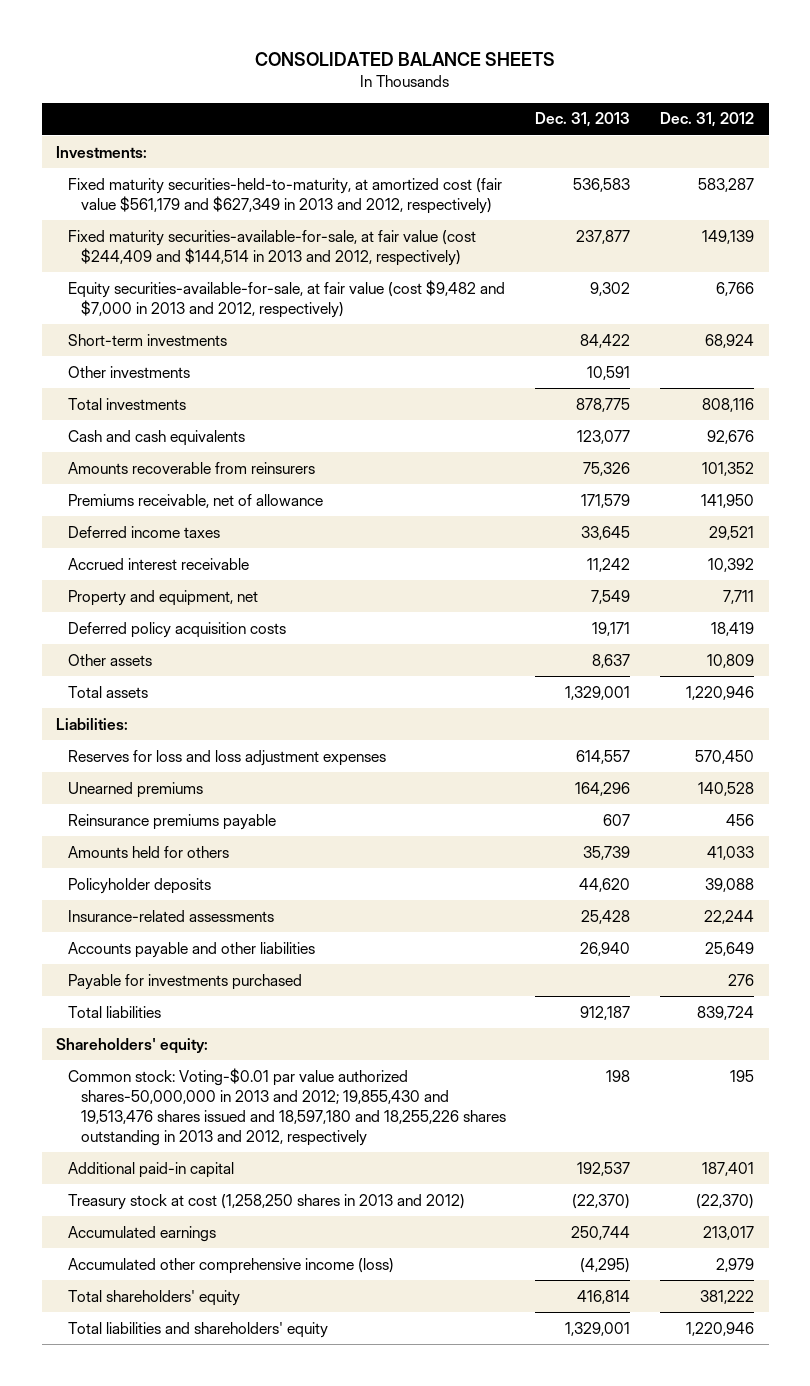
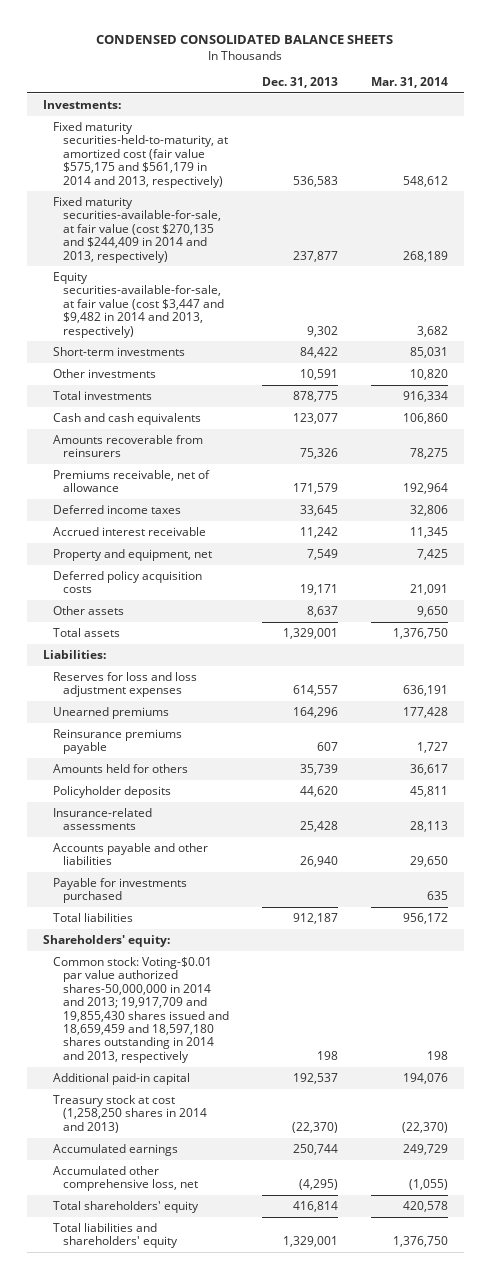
[255,51,556,66] CONSOLIDATED BALANCE SHEETS -> [96,35,394,45] CONDENSED CONSOLIDATED BALANCE SHEETS
[660,112,755,128] Dec. 31, 2012 -> none
none -> [370,76,448,88] Mar. 31, 2014
[68,177,503,214] Fixed maturity securities-held-to-maturity, at amortized cost (fair value $561,179 and $627,349 in 2013 and 2012, respectively) -> [52,122,229,188] Fixed maturity securities-held-to-maturity, at amortized cost (fair value $575,175 and $561,179 in 2014 and 2013, respectively)
[68,229,477,266] Fixed maturity securities-available-for-sale, at fair value (cost $244,409 and $144,514 in 2013 and 2012, respectively) -> [52,197,222,263] Fixed maturity securities-available-for-sale, at fair value (cost $270,135 and $244,409 in 2014 and 2013, respectively)
[68,279,506,318] Equity securities-available-for-sale, at fair value (cost $9,482 and $7,000 in 2013 and 2012, respectively) -> [52,272,225,338] Equity securities-available-for-sale, at fair value (cost $3,447 and $9,482 in 2014 and 2013, respectively)
[68,1067,506,1147] Common stock: Voting-$0.01 par value authorized shares-50,000,000 in 2013 and 2012; 19,855,430 and 19,513,476 shares issued and 18,597,180 and 18,255,226 shares outstanding in 2013 and 2012, respectively -> [52,957,230,1063] Common stock: Voting-$0.01 par value authorized shares-50,000,000 in 2014 and 2013; 19,917,709 and 19,855,430 shares issued and 18,659,459 and 18,597,180 shares outstanding in 2014 and 2013, respectively
[68,1193,466,1210] Treasury stock at cost (1,258,250 shares in 2013 and 2012) -> [52,1095,208,1133] Treasury stock at cost (1,258,250 shares in 2014 and 2013)
[68,1257,395,1274] Accumulated other comprehensive income (loss) -> [52,1166,199,1192] Accumulated other comprehensive loss, net

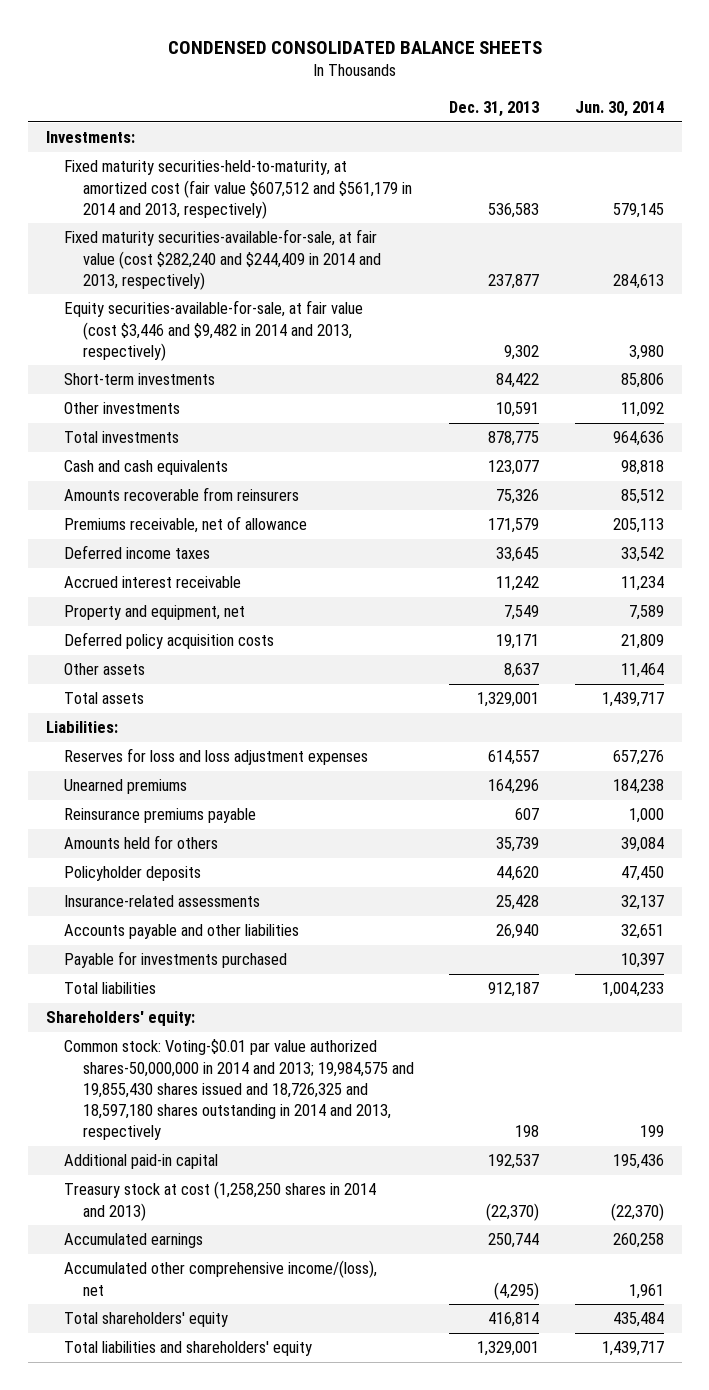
[370,76,448,88] Mar. 31, 2014 -> none
none -> [574,101,664,118] Jun. 30, 2014
[52,122,229,188] Fixed maturity securities-held-to-maturity, at amortized cost (fair value $575,175 and $561,179 in 2014 and 2013, respectively) -> [64,160,412,219] Fixed maturity securities-held-to-maturity, at amortized cost (fair value $607,512 and $561,179 in 2014 and 2013, respectively)
[52,197,222,263] Fixed maturity securities-available-for-sale, at fair value (cost $270,135 and $244,409 in 2014 and 2013, respectively) -> [64,229,381,290] Fixed maturity securities-available-for-sale, at fair value (cost $282,240 and $244,409 in 2014 and 2013, respectively)
[52,272,225,338] Equity securities-available-for-sale, at fair value (cost $3,447 and $9,482 in 2014 and 2013, respectively) -> [64,300,364,361] Equity securities-available-for-sale, at fair value (cost $3,446 and $9,482 in 2014 and 2013, respectively)
[52,957,230,1063] Common stock: Voting-$0.01 par value authorized shares-50,000,000 in 2014 and 2013; 19,917,709 and 19,855,430 shares issued and 18,659,459 and 18,597,180 shares outstanding in 2014 and 2013, respectively -> [64,1039,414,1141] Common stock: Voting-$0.01 par value authorized shares-50,000,000 in 2014 and 2013; 19,984,575 and 19,855,430 shares issued and 18,726,325 and 18,597,180 shares outstanding in 2014 and 2013, respectively
[52,1166,199,1192] Accumulated other comprehensive loss, net -> [64,1260,378,1296] Accumulated other comprehensive income/(loss), net

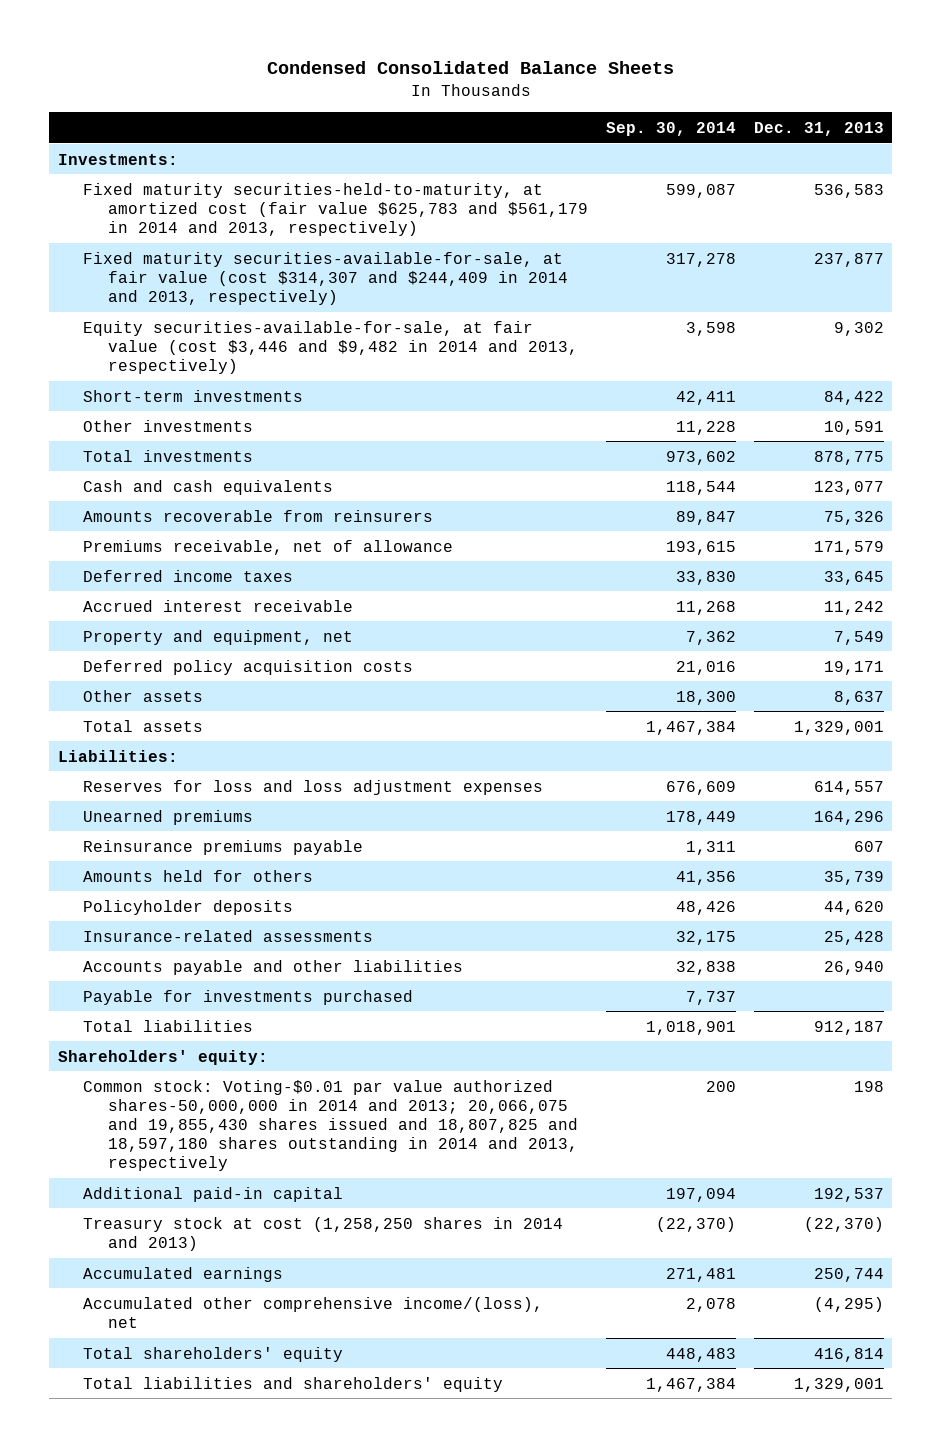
[167,40,542,54] CONDENSED CONSOLIDATED BALANCE SHEETS -> [266,61,674,75] Condensed Consolidated Balance Sheets
[574,101,664,118] Jun. 30, 2014 -> none
none -> [605,121,736,136] Sep. 30, 2014
[64,160,412,219] Fixed maturity securities-held-to-maturity, at amortized cost (fair value $607,512 and $561,179 in 2014 and 2013, respectively) -> [82,182,588,236] Fixed maturity securities-held-to-maturity, at amortized cost (fair value $625,783 and $561,179 in 2014 and 2013, respectively)
[64,229,381,290] Fixed maturity securities-available-for-sale, at fair value (cost $282,240 and $244,409 in 2014 and 2013, respectively) -> [82,251,568,305] Fixed maturity securities-available-for-sale, at fair value (cost $314,307 and $244,409 in 2014 and 2013, respectively)
[64,1039,414,1141] Common stock: Voting-$0.01 par value authorized shares-50,000,000 in 2014 and 2013; 19,984,575 and 19,855,430 shares issued and 18,726,325 and 18,597,180 shares outstanding in 2014 and 2013, respectively -> [82,1079,578,1172] Common stock: Voting-$0.01 par value authorized shares-50,000,000 in 2014 and 2013; 20,066,075 and 19,855,430 shares issued and 18,807,825 and 18,597,180 shares outstanding in 2014 and 2013, respectively

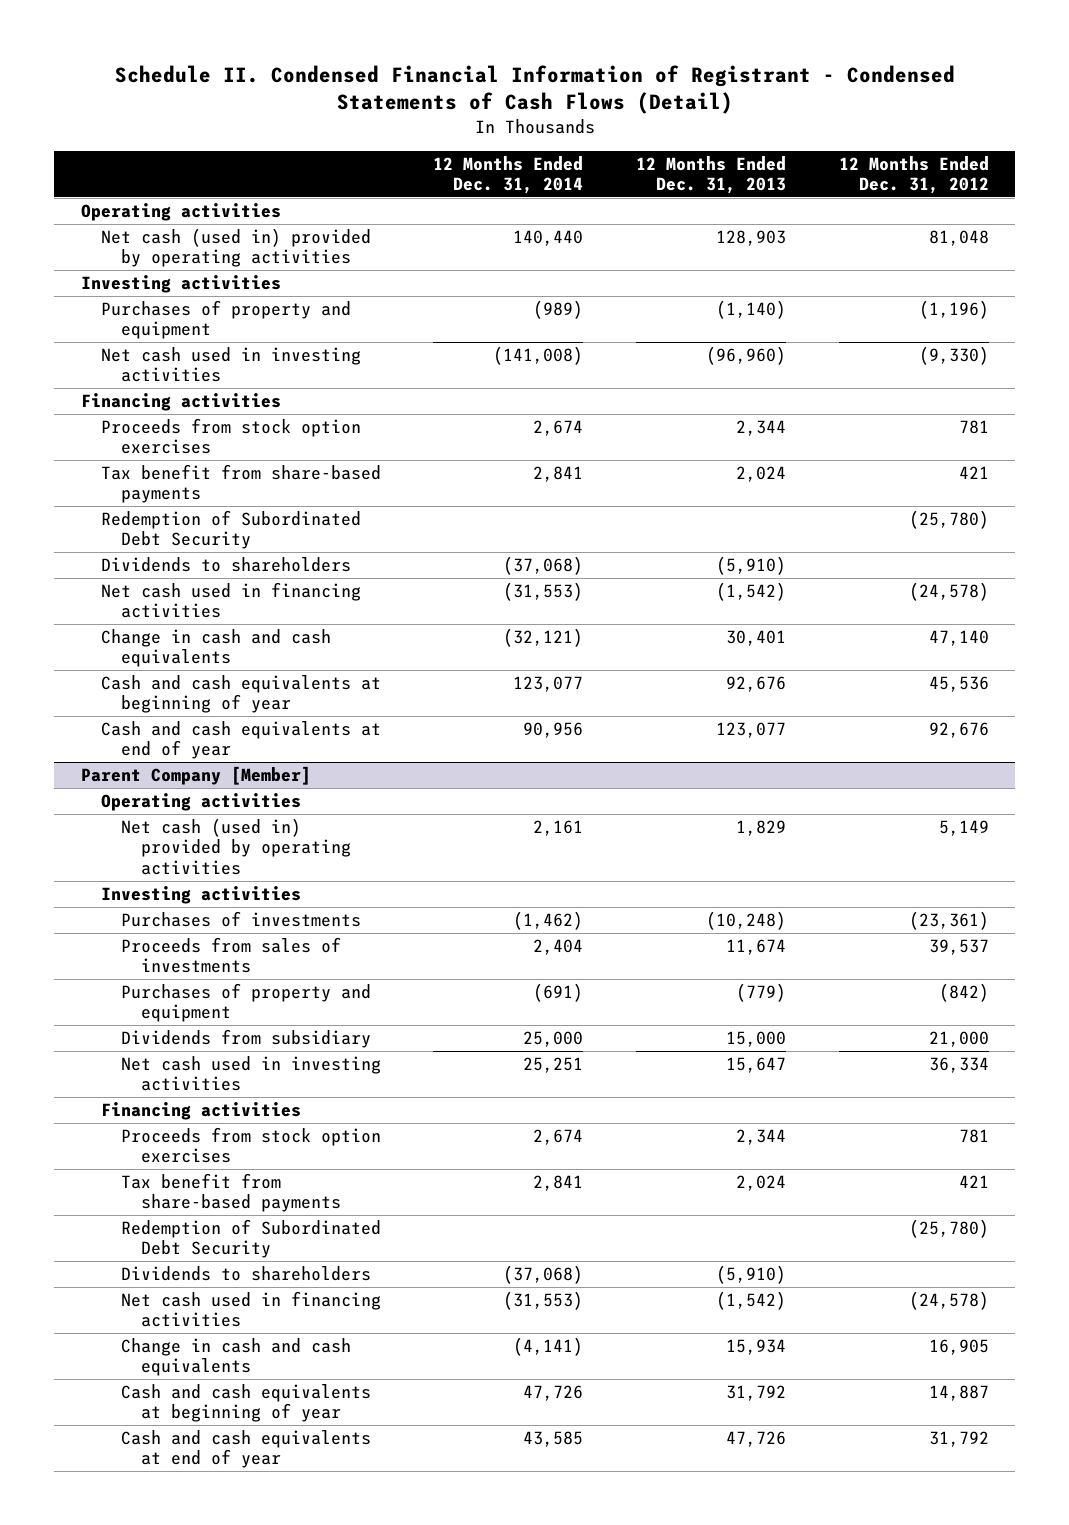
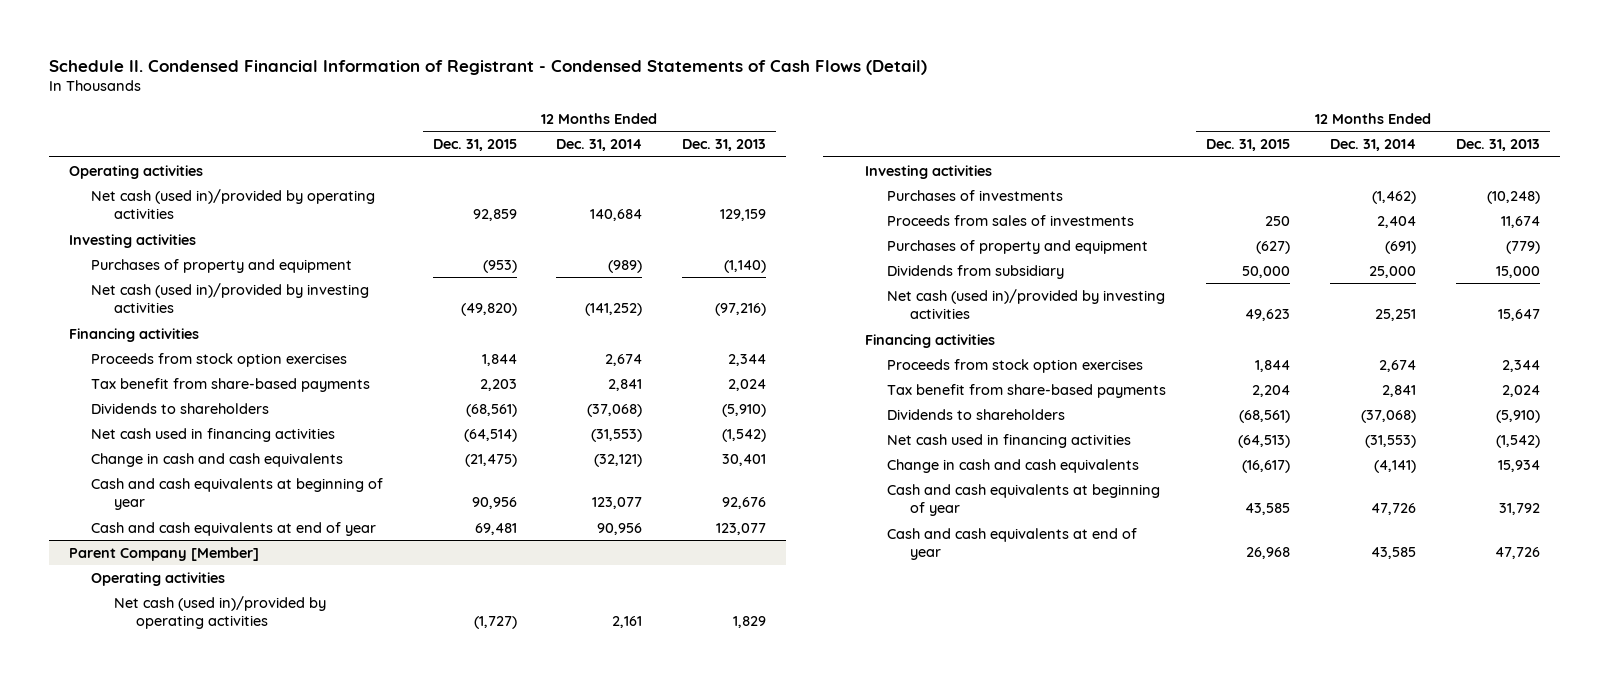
[838,155,989,194] 12 Months Ended Dec. 31, 2012 -> none
none -> [432,139,517,152] Dec. 31, 2015
[100,228,371,268] Net cash (used in) provided by operating activities -> [91,188,376,220] Net cash (used in)/provided by operating activities
[513,230,584,247] 140,440 -> [590,209,643,222] 140,684
[716,230,787,247] 128,903 -> [720,209,767,222] 129,159
[100,347,361,383] Net cash used in investing activities -> [91,282,370,314] Net cash (used in)/provided by investing activities
[493,346,584,366] (141,008) -> [585,303,643,317] (141,252)
[706,346,787,366] (96,960) -> [715,303,767,317] (97,216)
[100,510,361,550] Redemption of Subordinated Debt Security -> none
[120,818,351,875] Net cash (used in) provided by operating activities -> [113,595,326,630] Net cash (used in)/provided by operating activities
[120,1056,381,1092] Net cash used in investing activities -> [887,288,1166,320] Net cash (used in)/provided by investing activities
[120,1219,381,1259] Redemption of Subordinated Debt Security -> none

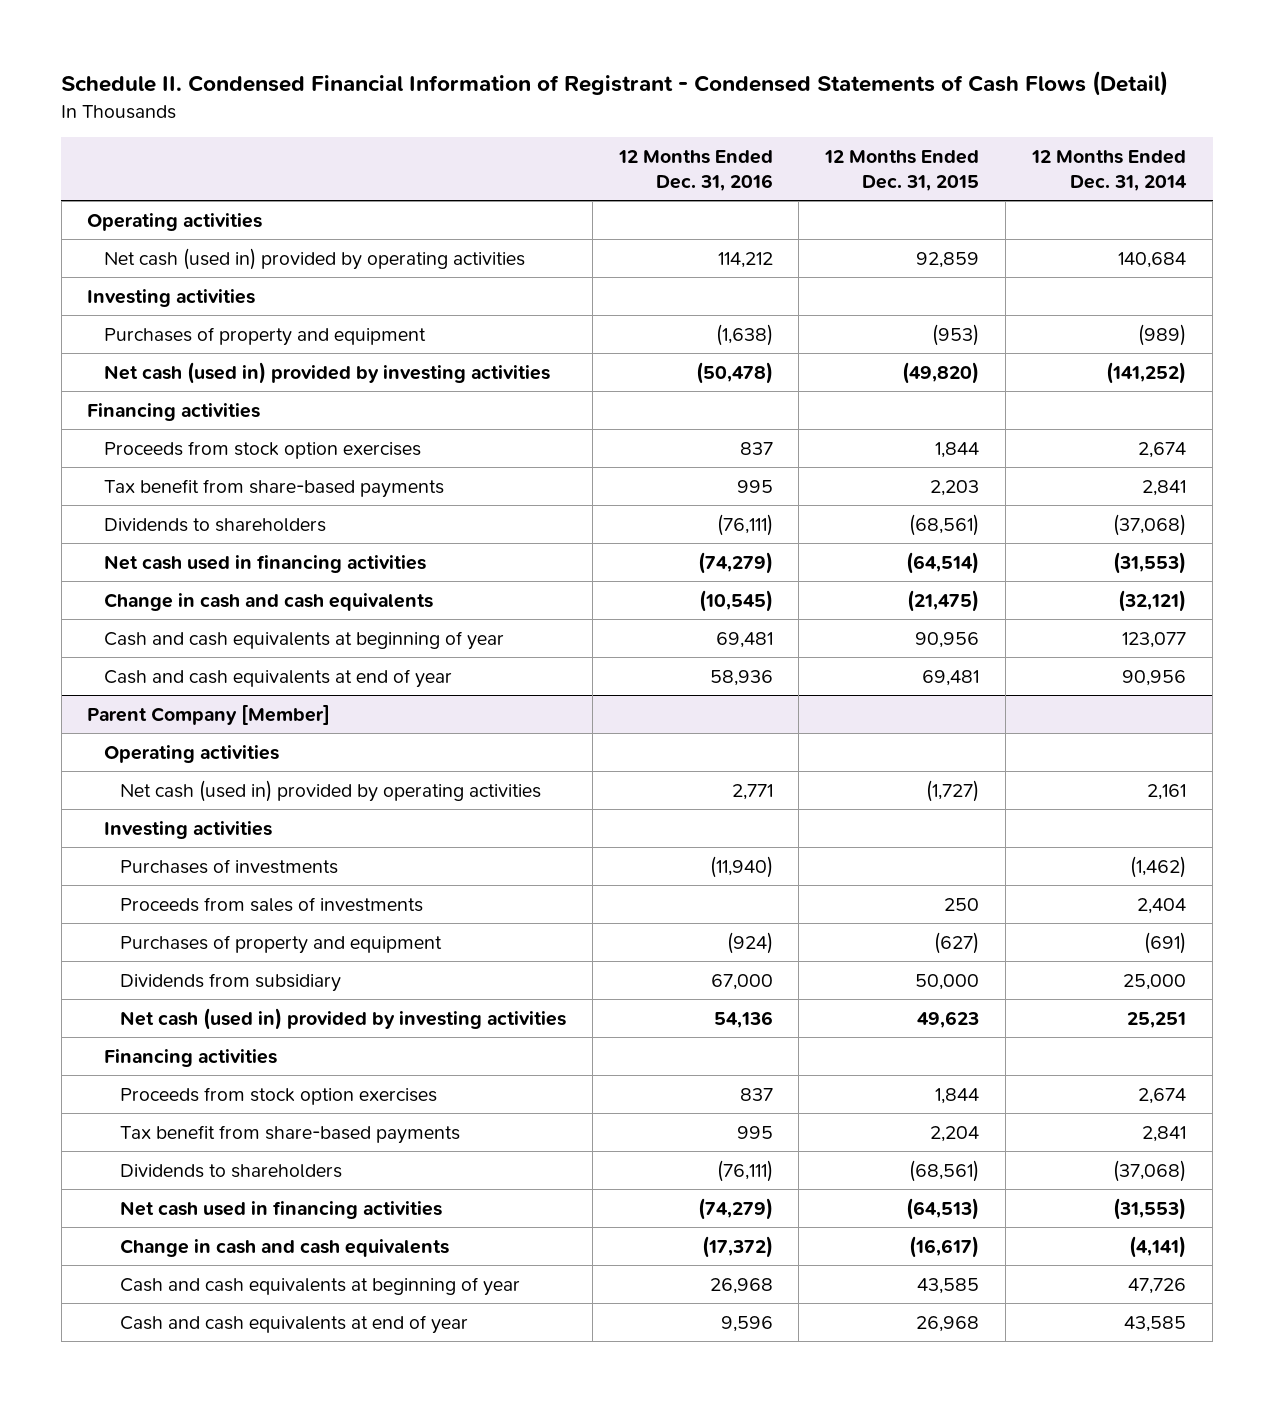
[682,139,767,152] Dec. 31, 2013 -> none
none -> [617,150,773,191] 12 Months Ended Dec. 31, 2016
[91,188,376,220] Net cash (used in)/provided by operating activities -> [103,247,525,270] Net cash (used in) provided by operating activities
[91,282,370,314] Net cash (used in)/provided by investing activities -> [103,361,550,384] Net cash (used in) provided by investing activities
[113,595,326,630] Net cash (used in)/provided by operating activities -> [119,779,541,802] Net cash (used in) provided by operating activities
[887,288,1166,320] Net cash (used in)/provided by investing activities -> [119,1007,566,1030] Net cash (used in) provided by investing activities

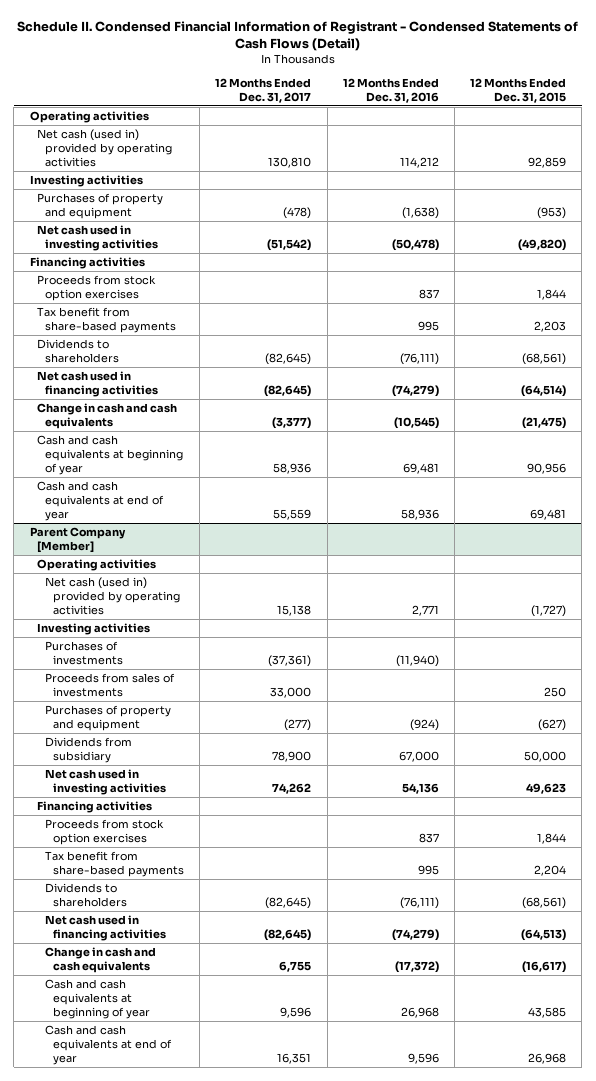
[1031,150,1188,191] 12 Months Ended Dec. 31, 2014 -> none
none -> [215,77,312,103] 12 Months Ended Dec. 31, 2017
[103,361,550,384] Net cash (used in) provided by investing activities -> [37,224,159,251] Net cash used in investing activities
[119,1007,566,1030] Net cash (used in) provided by investing activities -> [45,768,167,795] Net cash used in investing activities

